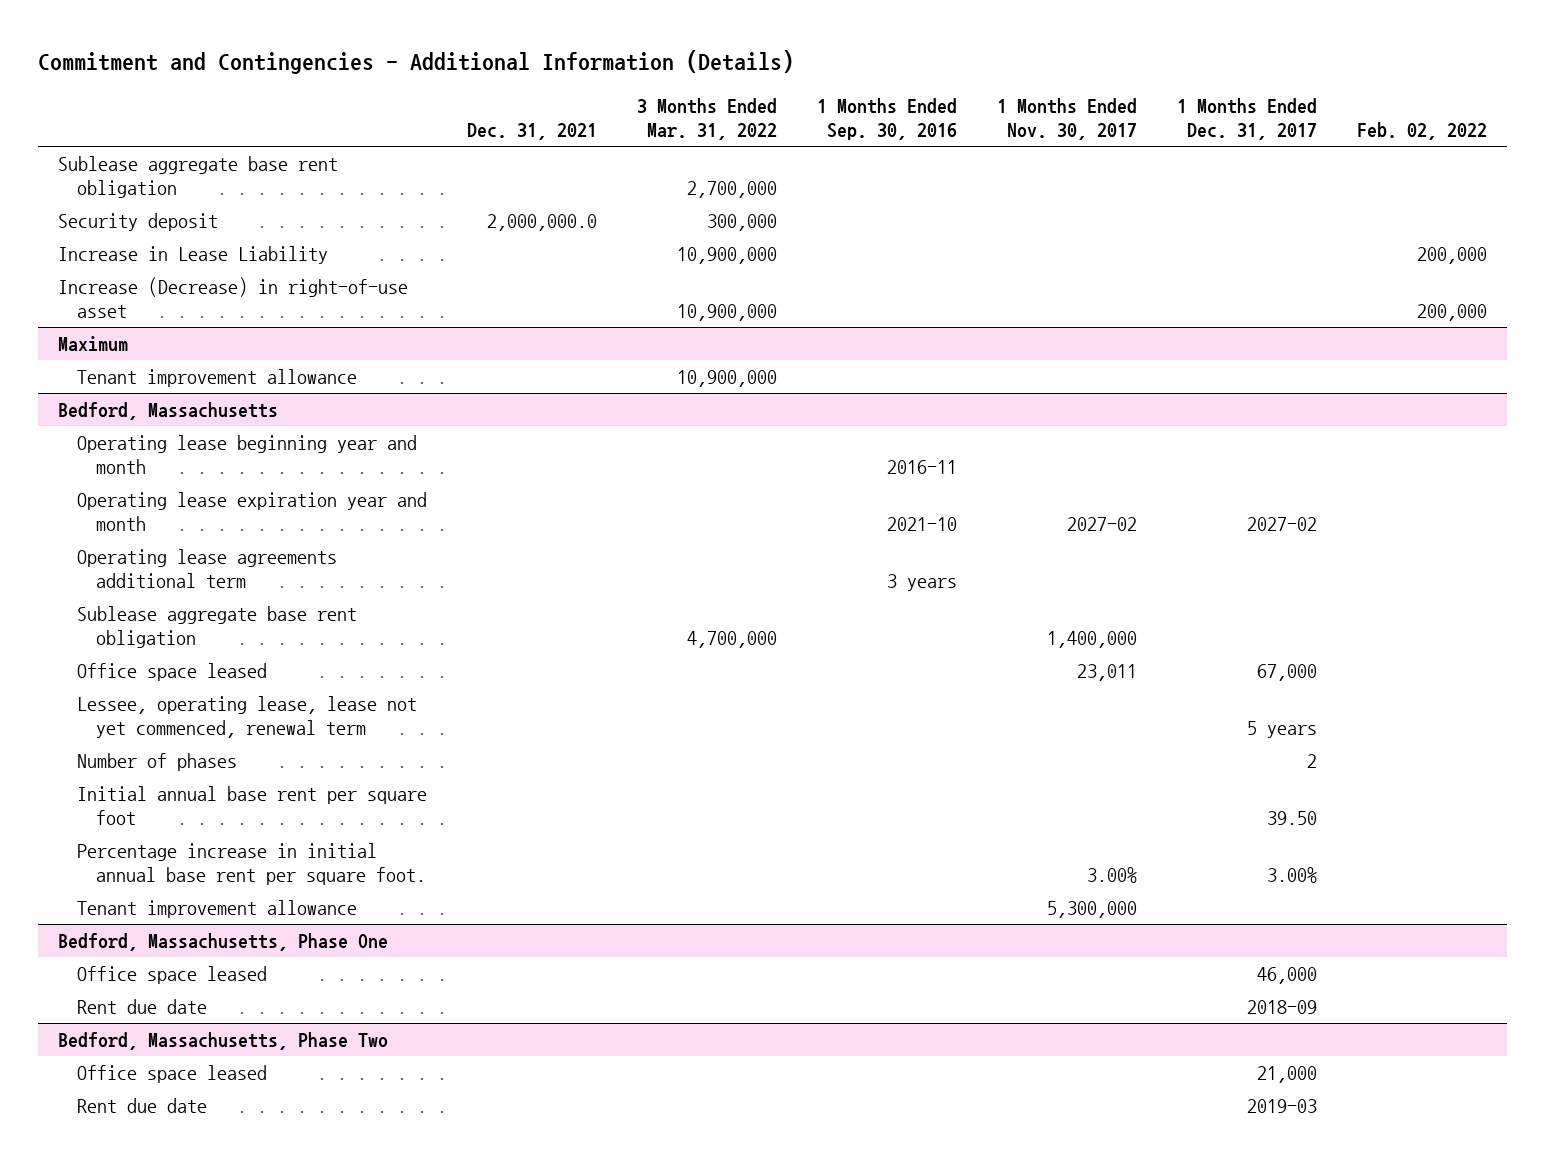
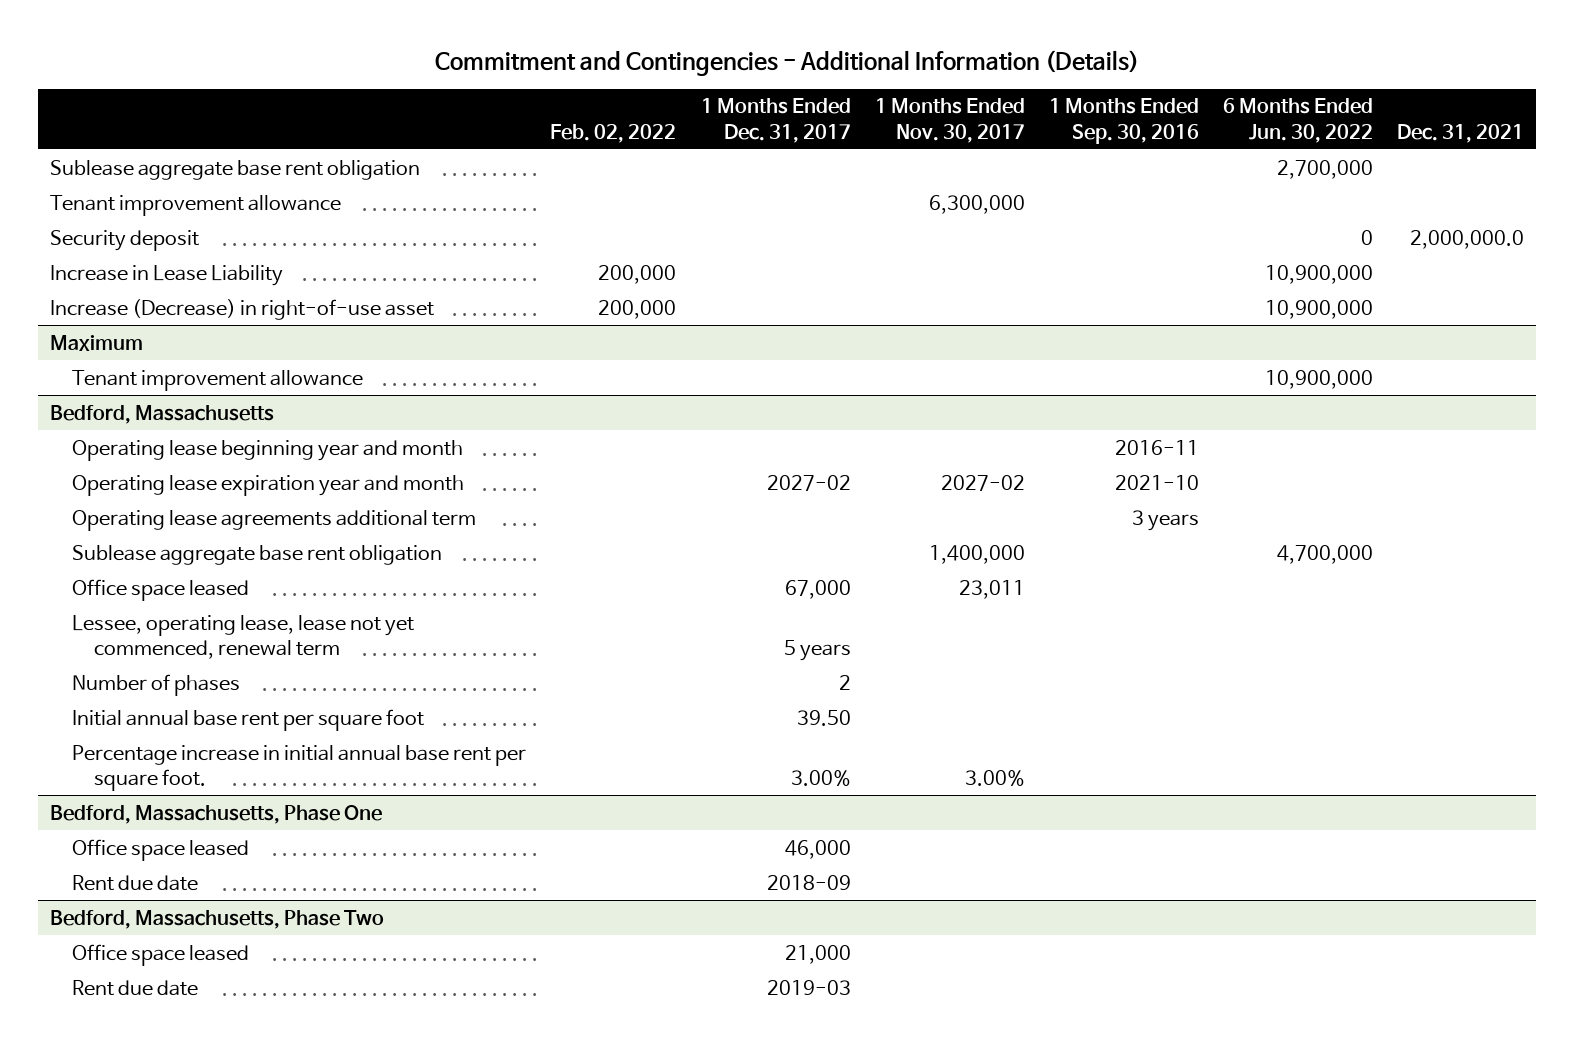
[636,98,777,141] 3 Months Ended Mar. 31, 2022 -> none
none -> [1223,98,1374,143] 6 Months Ended Jun. 30, 2022
none -> [50,194,342,216] Tenant improvement allowance
[76,899,357,918] Tenant improvement allowance -> none

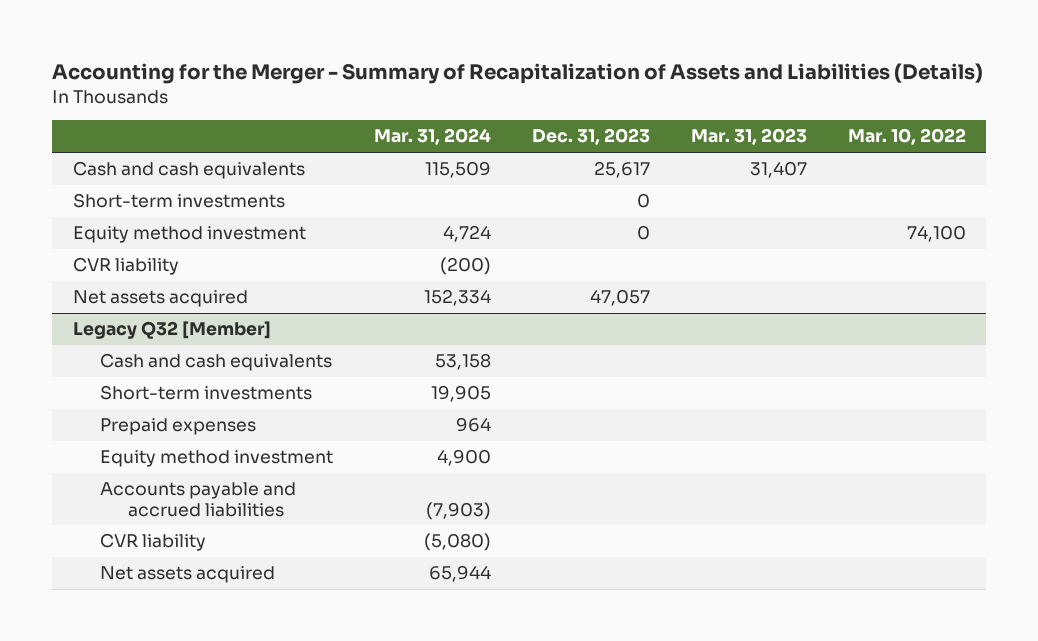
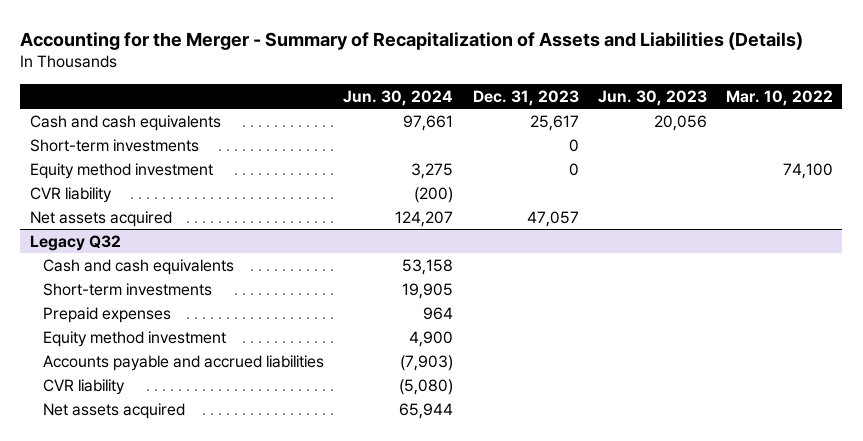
[373,128,491,146] Mar. 31, 2024 -> none
[690,128,807,146] Mar. 31, 2023 -> none
none -> [343,89,454,106] Jun. 30, 2024
none -> [597,89,707,106] Jun. 30, 2023
[72,321,271,340] Legacy Q32 [Member] -> [29,234,121,251] Legacy Q32

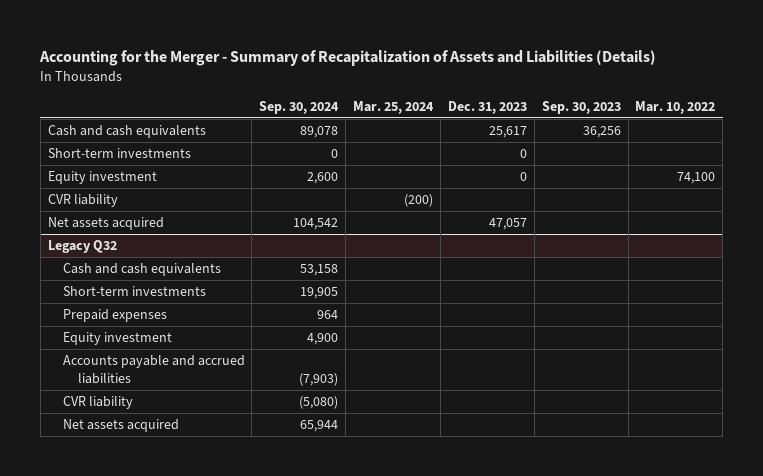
[343,89,454,106] Jun. 30, 2024 -> none
[597,89,707,106] Jun. 30, 2023 -> none
none -> [259,101,340,115] Sep. 30, 2024
none -> [353,101,435,115] Mar. 25, 2024
none -> [541,101,621,115] Sep. 30, 2023
[29,162,213,179] Equity method investment -> [47,170,157,184] Equity investment
[43,330,227,347] Equity method investment -> [62,331,172,345] Equity investment

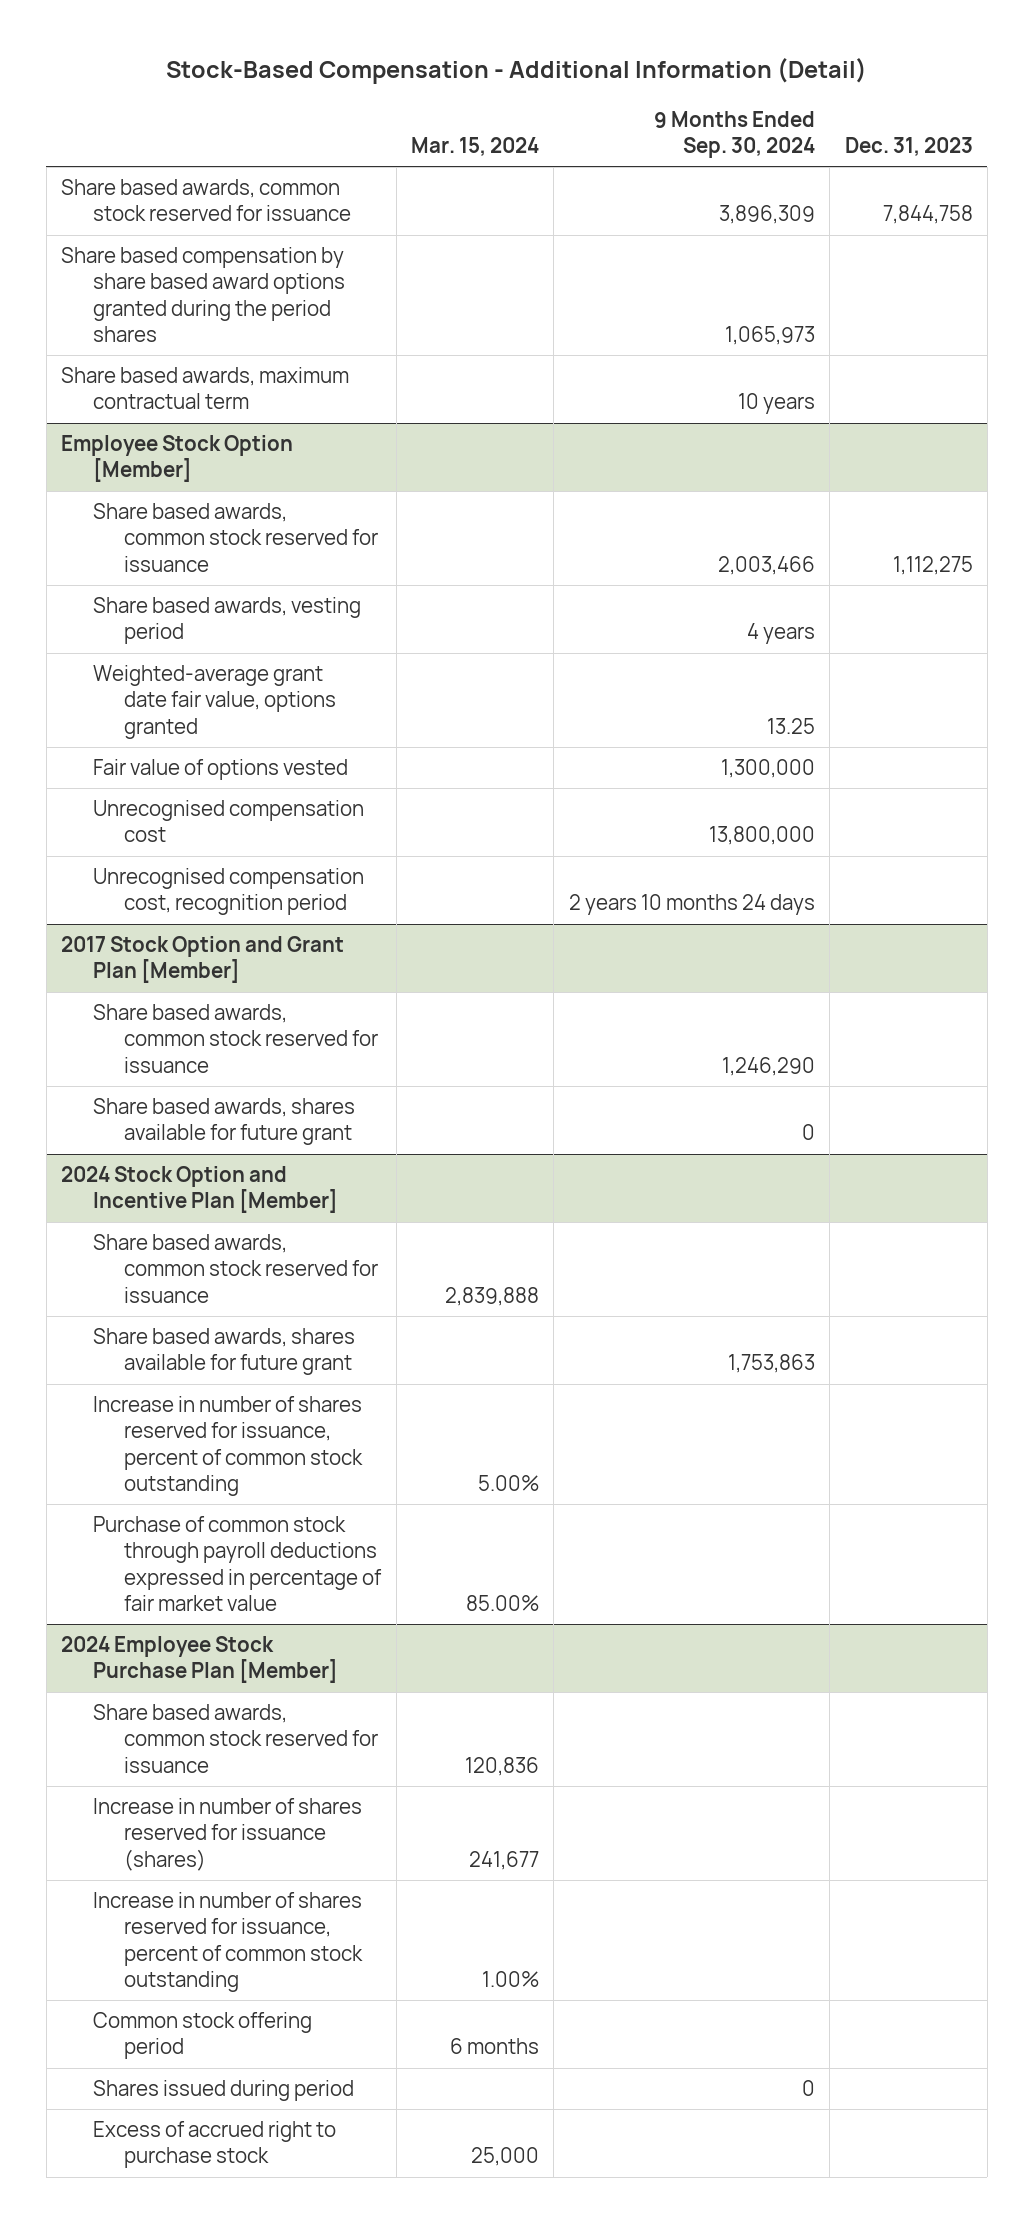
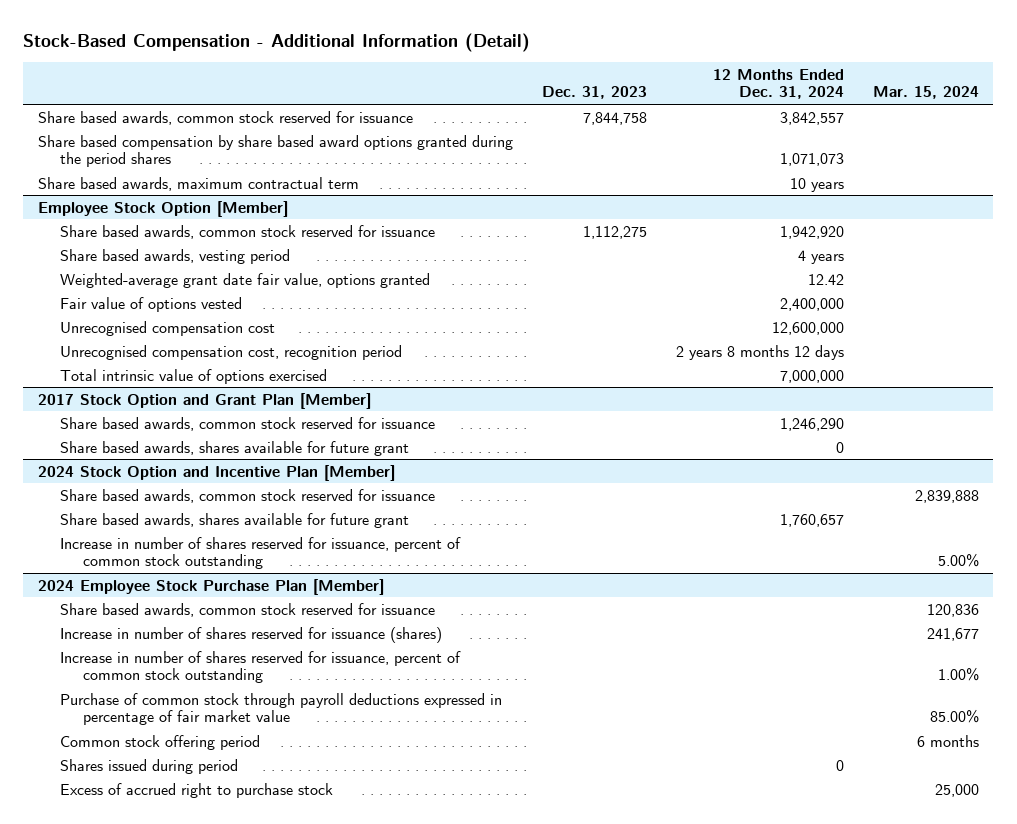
[653,110,815,158] 9 Months Ended Sep. 30, 2024 -> none
none -> [712,68,844,100] 12 Months Ended Dec. 31, 2024
none -> [60,368,328,384] Total intrinsic value of options exercised
[92,1516,383,1611] Purchase of common stock through payroll deductions expressed in percentage of fair market value -> none
none -> [60,692,503,726] Purchase of common stock through payroll deductions expressed in percentage of fair market value

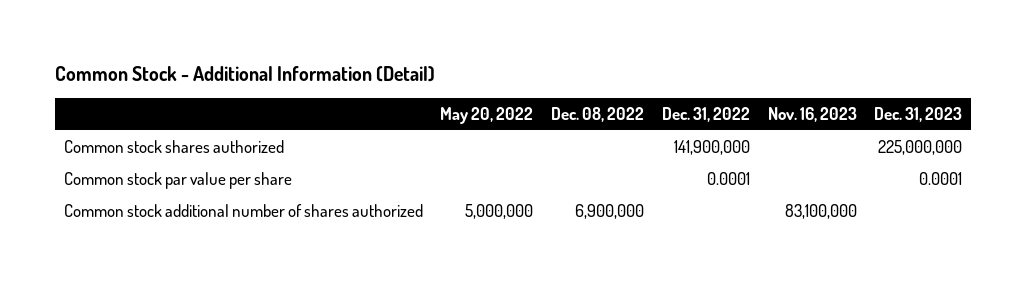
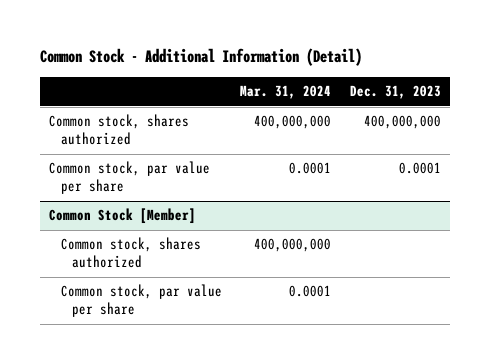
[440,106,534,124] May 20, 2022 -> none
[551,106,645,122] Dec. 08, 2022 -> none
[661,106,750,122] Dec. 31, 2022 -> none
[767,106,857,122] Nov. 16, 2023 -> none
none -> [240,85,332,100] Mar. 31, 2024
[63,204,423,218] Common stock additional number of shares authorized -> none
[63,140,284,154] Common stock shares authorized -> [49,114,190,146] Common stock, shares authorized
[878,140,963,156] 225,000,000 -> [363,115,441,130] 400,000,000
[63,172,292,190] Common stock par value per share -> [49,161,211,195] Common stock, par value per share
none -> [49,208,197,225] Common Stock [Member]
none -> [60,237,201,269] Common stock, shares authorized
none -> [60,284,222,318] Common stock, par value per share

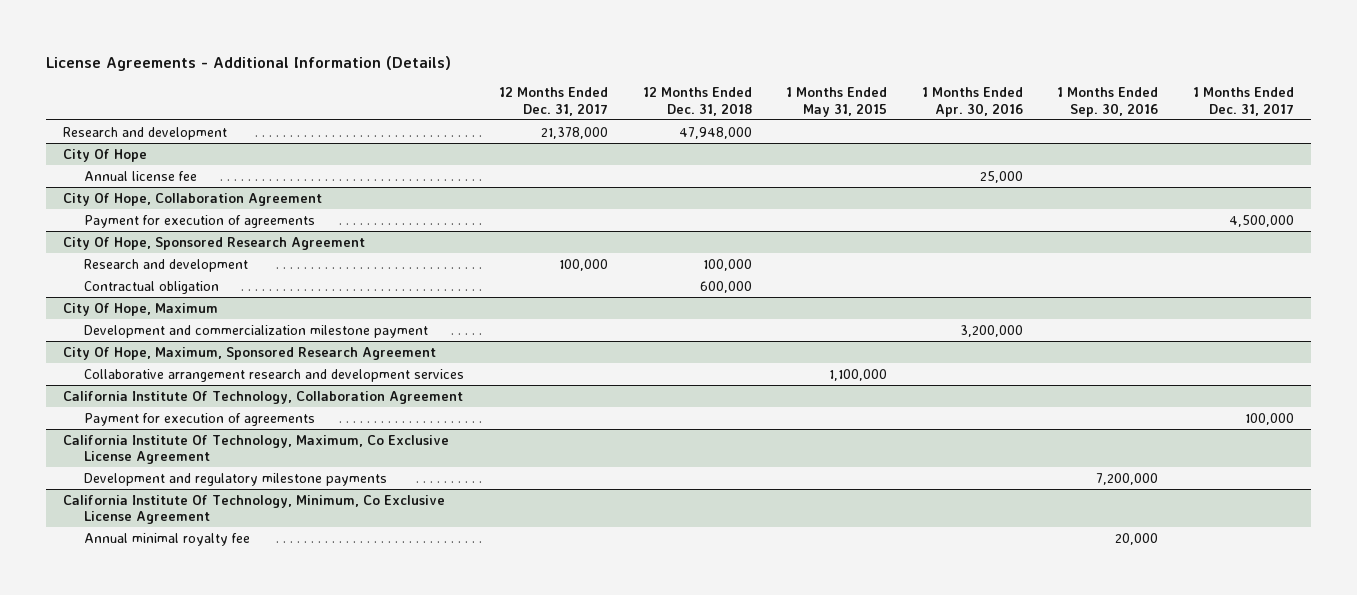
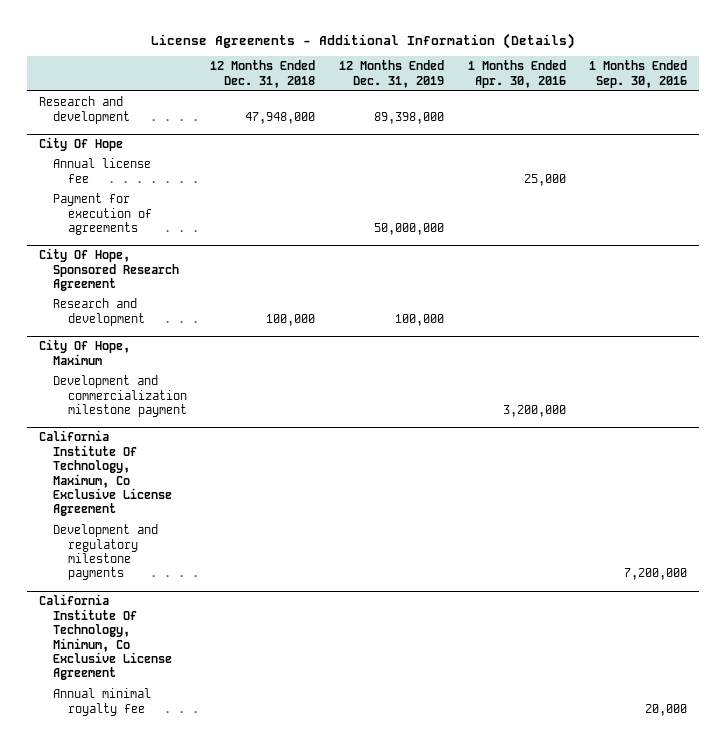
[499,87,609,116] 12 Months Ended Dec. 31, 2017 -> none
[786,87,888,117] 1 Months Ended May 31, 2015 -> none
[1192,87,1294,116] 1 Months Ended Dec. 31, 2017 -> none
none -> [339,60,445,88] 12 Months Ended Dec. 31, 2019
[63,192,323,206] City Of Hope, Collaboration Agreement -> none
[84,214,316,228] Payment for execution of agreements -> none
none -> [53,193,152,235] Payment for execution of agreements
[84,280,220,294] Contractual obligation -> none
[63,346,437,360] City Of Hope, Maximum, Sponsored Research Agreement -> none
[84,368,465,382] Collaborative arrangement research and development services -> none
[63,390,464,404] California Institute Of Technology, Collaboration Agreement -> none
[84,412,316,426] Payment for execution of agreements -> none

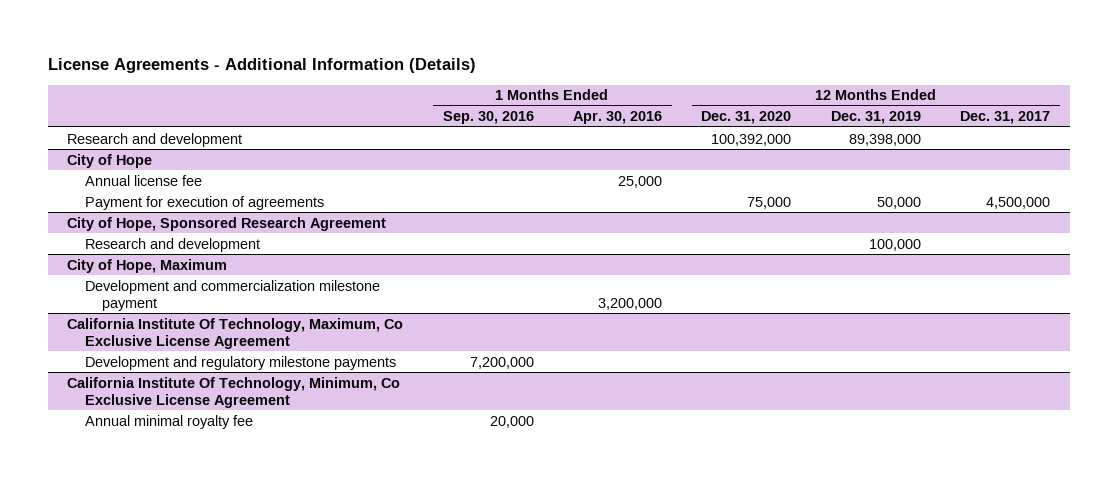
[210,60,316,88] 12 Months Ended Dec. 31, 2018 -> none
none -> [701,111,792,125] Dec. 31, 2020
none -> [960,111,1051,125] Dec. 31, 2017
[38,137,123,152] City Of Hope -> [67,153,153,168] City of Hope
[374,222,445,235] 50,000,000 -> [876,196,921,209] 50,000
[38,248,180,292] City Of Hope, Sponsored Research Agreement -> [67,216,387,231] City of Hope, Sponsored Research Agreement
[38,339,130,365] City Of Hope, Maximum -> [67,258,228,273] City of Hope, Maximum

